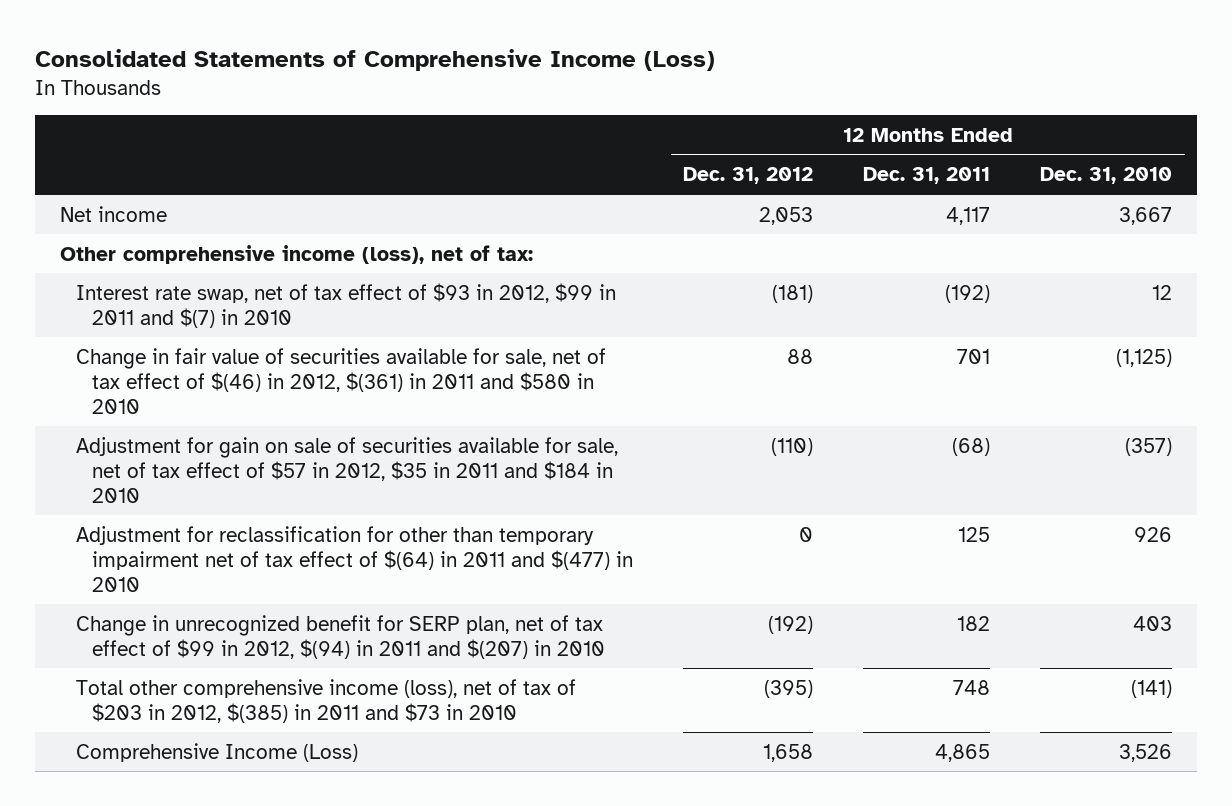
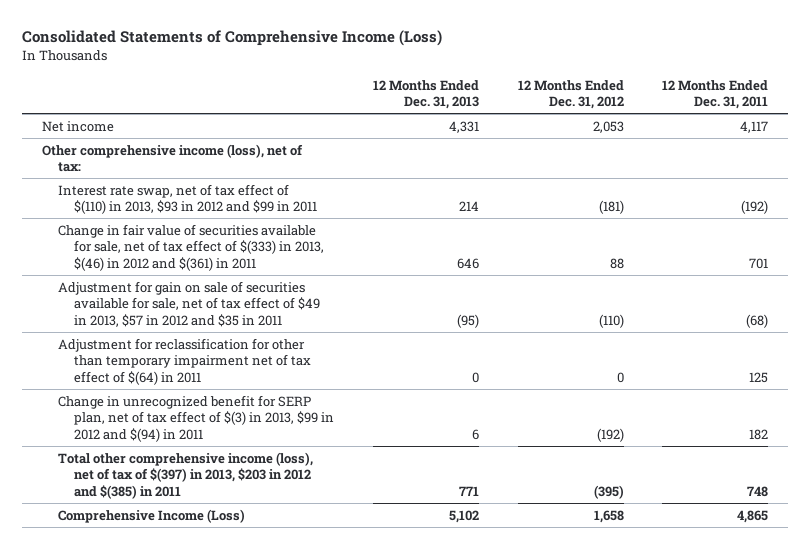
[1040,167,1173,185] Dec. 31, 2010 -> none
none -> [373,79,480,110] 12 Months Ended Dec. 31, 2013
[76,282,617,328] Interest rate swap, net of tax effect of $93 in 2012, $99 in 2011 and $(7) in 2010 -> [58,183,318,215] Interest rate swap, net of tax effect of $(110) in 2013, $93 in 2012 and $99 in 2011
[76,347,607,414] Change in fair value of securities available for sale, net of tax effect of $(46) in 2012, $(361) in 2011 and $580 in 2010 -> [58,223,325,271] Change in fair value of securities available for sale, net of tax effect of $(333) in 2013, $(46) in 2012 and $(361) in 2011
[76,436,619,503] Adjustment for gain on sale of securities available for sale, net of tax effect of $57 in 2012, $35 in 2011 and $184 in 2010 -> [58,280,321,327] Adjustment for gain on sale of securities available for sale, net of tax effect of $49 in 2013, $57 in 2012 and $35 in 2011
[76,525,634,592] Adjustment for reclassification for other than temporary impairment net of tax effect of $(64) in 2011 and $(477) in 2010 -> [58,337,312,385] Adjustment for reclassification for other than temporary impairment net of tax effect of $(64) in 2011
[76,614,606,659] Change in unrecognized benefit for SERP plan, net of tax effect of $99 in 2012, $(94) in 2011 and $(207) in 2010 -> [58,394,335,442] Change in unrecognized benefit for SERP plan, net of tax effect of $(3) in 2013, $99 in 2012 and $(94) in 2011
[76,678,577,723] Total other comprehensive income (loss), net of tax of $203 in 2012, $(385) in 2011 and $73 in 2010 -> [58,451,314,499] Total other comprehensive income (loss), net of tax of $(397) in 2013, $203 in 2012 and $(385) in 2011

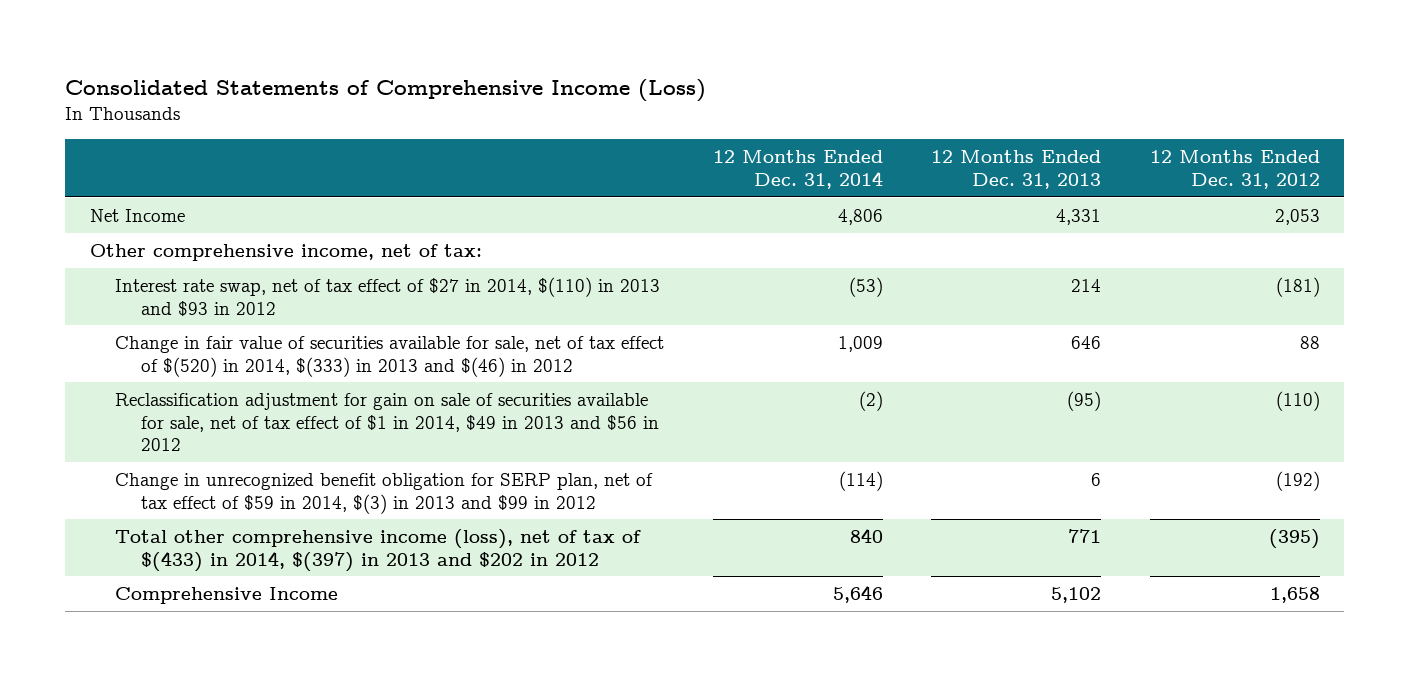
[662,79,769,110] 12 Months Ended Dec. 31, 2011 -> none
none -> [712,150,883,189] 12 Months Ended Dec. 31, 2014
[58,337,312,385] Adjustment for reclassification for other than temporary impairment net of tax effect of $(64) in 2011 -> none
[41,120,114,132] Net income -> [89,208,185,222] Net Income
[41,143,303,173] Other comprehensive income (loss), net of tax: -> [89,243,482,261] Other comprehensive income, net of tax:
[58,183,318,215] Interest rate swap, net of tax effect of $(110) in 2013, $93 in 2012 and $99 in 2011 -> [115,276,661,317] Interest rate swap, net of tax effect of $27 in 2014, $(110) in 2013 and $93 in 2012
[58,223,325,271] Change in fair value of securities available for sale, net of tax effect of $(333) in 2013, $(46) in 2012 and $(361) in 2011 -> [115,335,665,377] Change in fair value of securities available for sale, net of tax effect of $(520) in 2014, $(333) in 2013 and $(46) in 2012
[58,280,321,327] Adjustment for gain on sale of securities available for sale, net of tax effect of $49 in 2013, $57 in 2012 and $35 in 2011 -> [115,392,659,452] Reclassification adjustment for gain on sale of securities available for sale, net of tax effect of $1 in 2014, $49 in 2013 and $56 in 2012
[58,394,335,442] Change in unrecognized benefit for SERP plan, net of tax effect of $(3) in 2013, $99 in 2012 and $(94) in 2011 -> [115,472,654,514] Change in unrecognized benefit obligation for SERP plan, net of tax effect of $59 in 2014, $(3) in 2013 and $99 in 2012
[58,451,314,499] Total other comprehensive income (loss), net of tax of $(397) in 2013, $203 in 2012 and $(385) in 2011 -> [115,528,642,572] Total other comprehensive income (loss), net of tax of $(433) in 2014, $(397) in 2013 and $202 in 2012
[58,508,246,523] Comprehensive Income (Loss) -> [115,586,339,604] Comprehensive Income

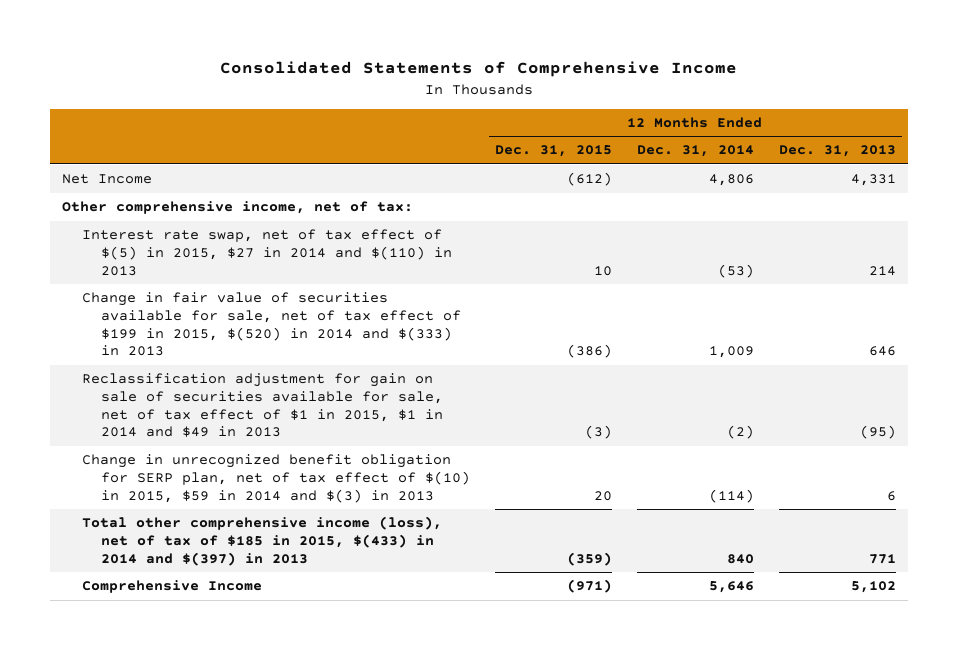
[65,78,707,102] Consolidated Statements of Comprehensive Income (Loss) -> [219,61,737,78] Consolidated Statements of Comprehensive Income
[1150,150,1321,189] 12 Months Ended Dec. 31, 2012 -> none
none -> [495,145,613,158] Dec. 31, 2015
[115,276,661,317] Interest rate swap, net of tax effect of $27 in 2014, $(110) in 2013 and $93 in 2012 -> [81,229,453,276] Interest rate swap, net of tax effect of $(5) in 2015, $27 in 2014 and $(110) in 2013
[115,335,665,377] Change in fair value of securities available for sale, net of tax effect of $(520) in 2014, $(333) in 2013 and $(46) in 2012 -> [81,292,462,357] Change in fair value of securities available for sale, net of tax effect of $199 in 2015, $(520) in 2014 and $(333) in 2013
[115,392,659,452] Reclassification adjustment for gain on sale of securities available for sale, net of tax effect of $1 in 2014, $49 in 2013 and $56 in 2012 -> [81,373,444,438] Reclassification adjustment for gain on sale of securities available for sale, net of tax effect of $1 in 2015, $1 in 2014 and $49 in 2013
[115,472,654,514] Change in unrecognized benefit obligation for SERP plan, net of tax effect of $59 in 2014, $(3) in 2013 and $99 in 2012 -> [81,454,471,503] Change in unrecognized benefit obligation for SERP plan, net of tax effect of $(10) in 2015, $59 in 2014 and $(3) in 2013
[115,528,642,572] Total other comprehensive income (loss), net of tax of $(433) in 2014, $(397) in 2013 and $202 in 2012 -> [81,516,442,566] Total other comprehensive income (loss), net of tax of $185 in 2015, $(433) in 2014 and $(397) in 2013

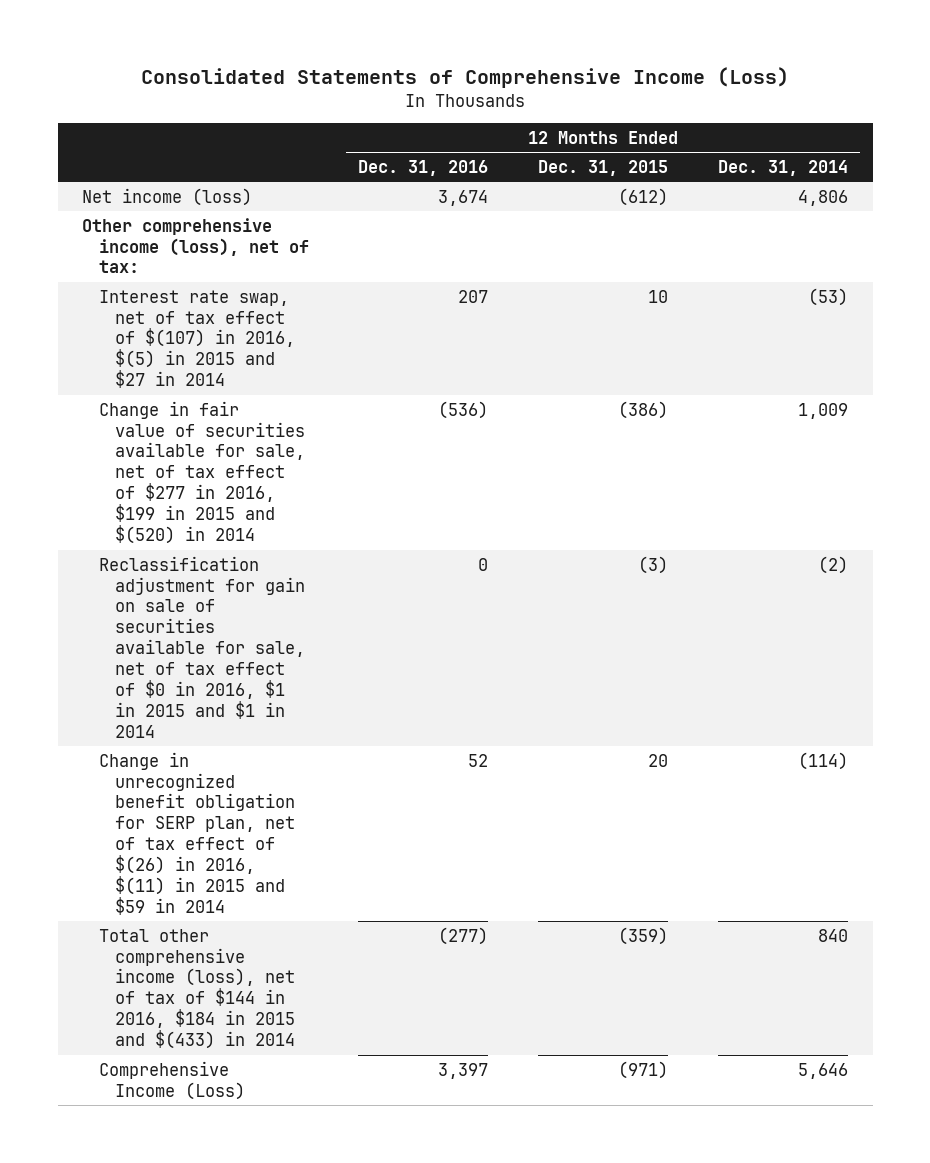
[219,61,737,78] Consolidated Statements of Comprehensive Income -> [141,66,790,88] Consolidated Statements of Comprehensive Income (Loss)
[778,145,896,158] Dec. 31, 2013 -> none
none -> [358,160,489,177] Dec. 31, 2016
[62,174,153,185] Net Income -> [82,187,253,206] Net income (loss)
[62,201,414,215] Other comprehensive income, net of tax: -> [82,217,309,274] Other comprehensive income (loss), net of tax:
[81,229,453,276] Interest rate swap, net of tax effect of $(5) in 2015, $27 in 2014 and $(110) in 2013 -> [98,289,295,389] Interest rate swap, net of tax effect of $(107) in 2016, $(5) in 2015 and $27 in 2014
[81,292,462,357] Change in fair value of securities available for sale, net of tax effect of $199 in 2015, $(520) in 2014 and $(333) in 2013 -> [98,400,305,545] Change in fair value of securities available for sale, net of tax effect of $277 in 2016, $199 in 2015 and $(520) in 2014
[81,373,444,438] Reclassification adjustment for gain on sale of securities available for sale, net of tax effect of $1 in 2015, $1 in 2014 and $49 in 2013 -> [98,555,305,739] Reclassification adjustment for gain on sale of securities available for sale, net of tax effect of $0 in 2016, $1 in 2015 and $1 in 2014
[81,454,471,503] Change in unrecognized benefit obligation for SERP plan, net of tax effect of $(10) in 2015, $59 in 2014 and $(3) in 2013 -> [98,751,295,916] Change in unrecognized benefit obligation for SERP plan, net of tax effect of $(26) in 2016, $(11) in 2015 and $59 in 2014
[81,516,442,566] Total other comprehensive income (loss), net of tax of $185 in 2015, $(433) in 2014 and $(397) in 2013 -> [98,928,295,1050] Total other comprehensive income (loss), net of tax of $144 in 2016, $184 in 2015 and $(433) in 2014
[81,580,262,594] Comprehensive Income -> [98,1060,245,1100] Comprehensive Income (Loss)

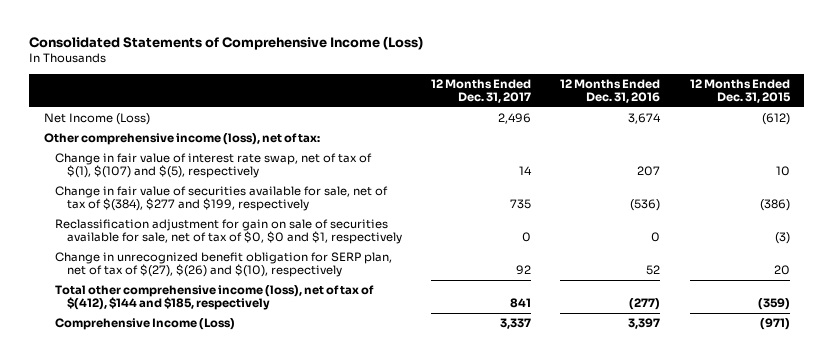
[717,160,848,177] Dec. 31, 2014 -> none
none -> [430,78,531,103] 12 Months Ended Dec. 31, 2017
[82,187,253,206] Net income (loss) -> [43,113,150,126] Net Income (Loss)
[98,289,295,389] Interest rate swap, net of tax effect of $(107) in 2016, $(5) in 2015 and $27 in 2014 -> [55,153,373,179] Change in fair value of interest rate swap, net of tax of $(1), $(107) and $(5), respectively
[98,400,305,545] Change in fair value of securities available for sale, net of tax effect of $277 in 2016, $199 in 2015 and $(520) in 2014 -> [55,186,389,212] Change in fair value of securities available for sale, net of tax of $(384), $277 and $199, respectively
[98,555,305,739] Reclassification adjustment for gain on sale of securities available for sale, net of tax effect of $0 in 2016, $1 in 2015 and $1 in 2014 -> [55,219,402,245] Reclassification adjustment for gain on sale of securities available for sale, net of tax of $0, $0 and $1, respectively
[98,751,295,916] Change in unrecognized benefit obligation for SERP plan, net of tax effect of $(26) in 2016, $(11) in 2015 and $59 in 2014 -> [55,252,393,278] Change in unrecognized benefit obligation for SERP plan, net of tax of $(27), $(26) and $(10), respectively
[98,928,295,1050] Total other comprehensive income (loss), net of tax of $144 in 2016, $184 in 2015 and $(433) in 2014 -> [55,285,375,311] Total other comprehensive income (loss), net of tax of $(412), $144 and $185, respectively

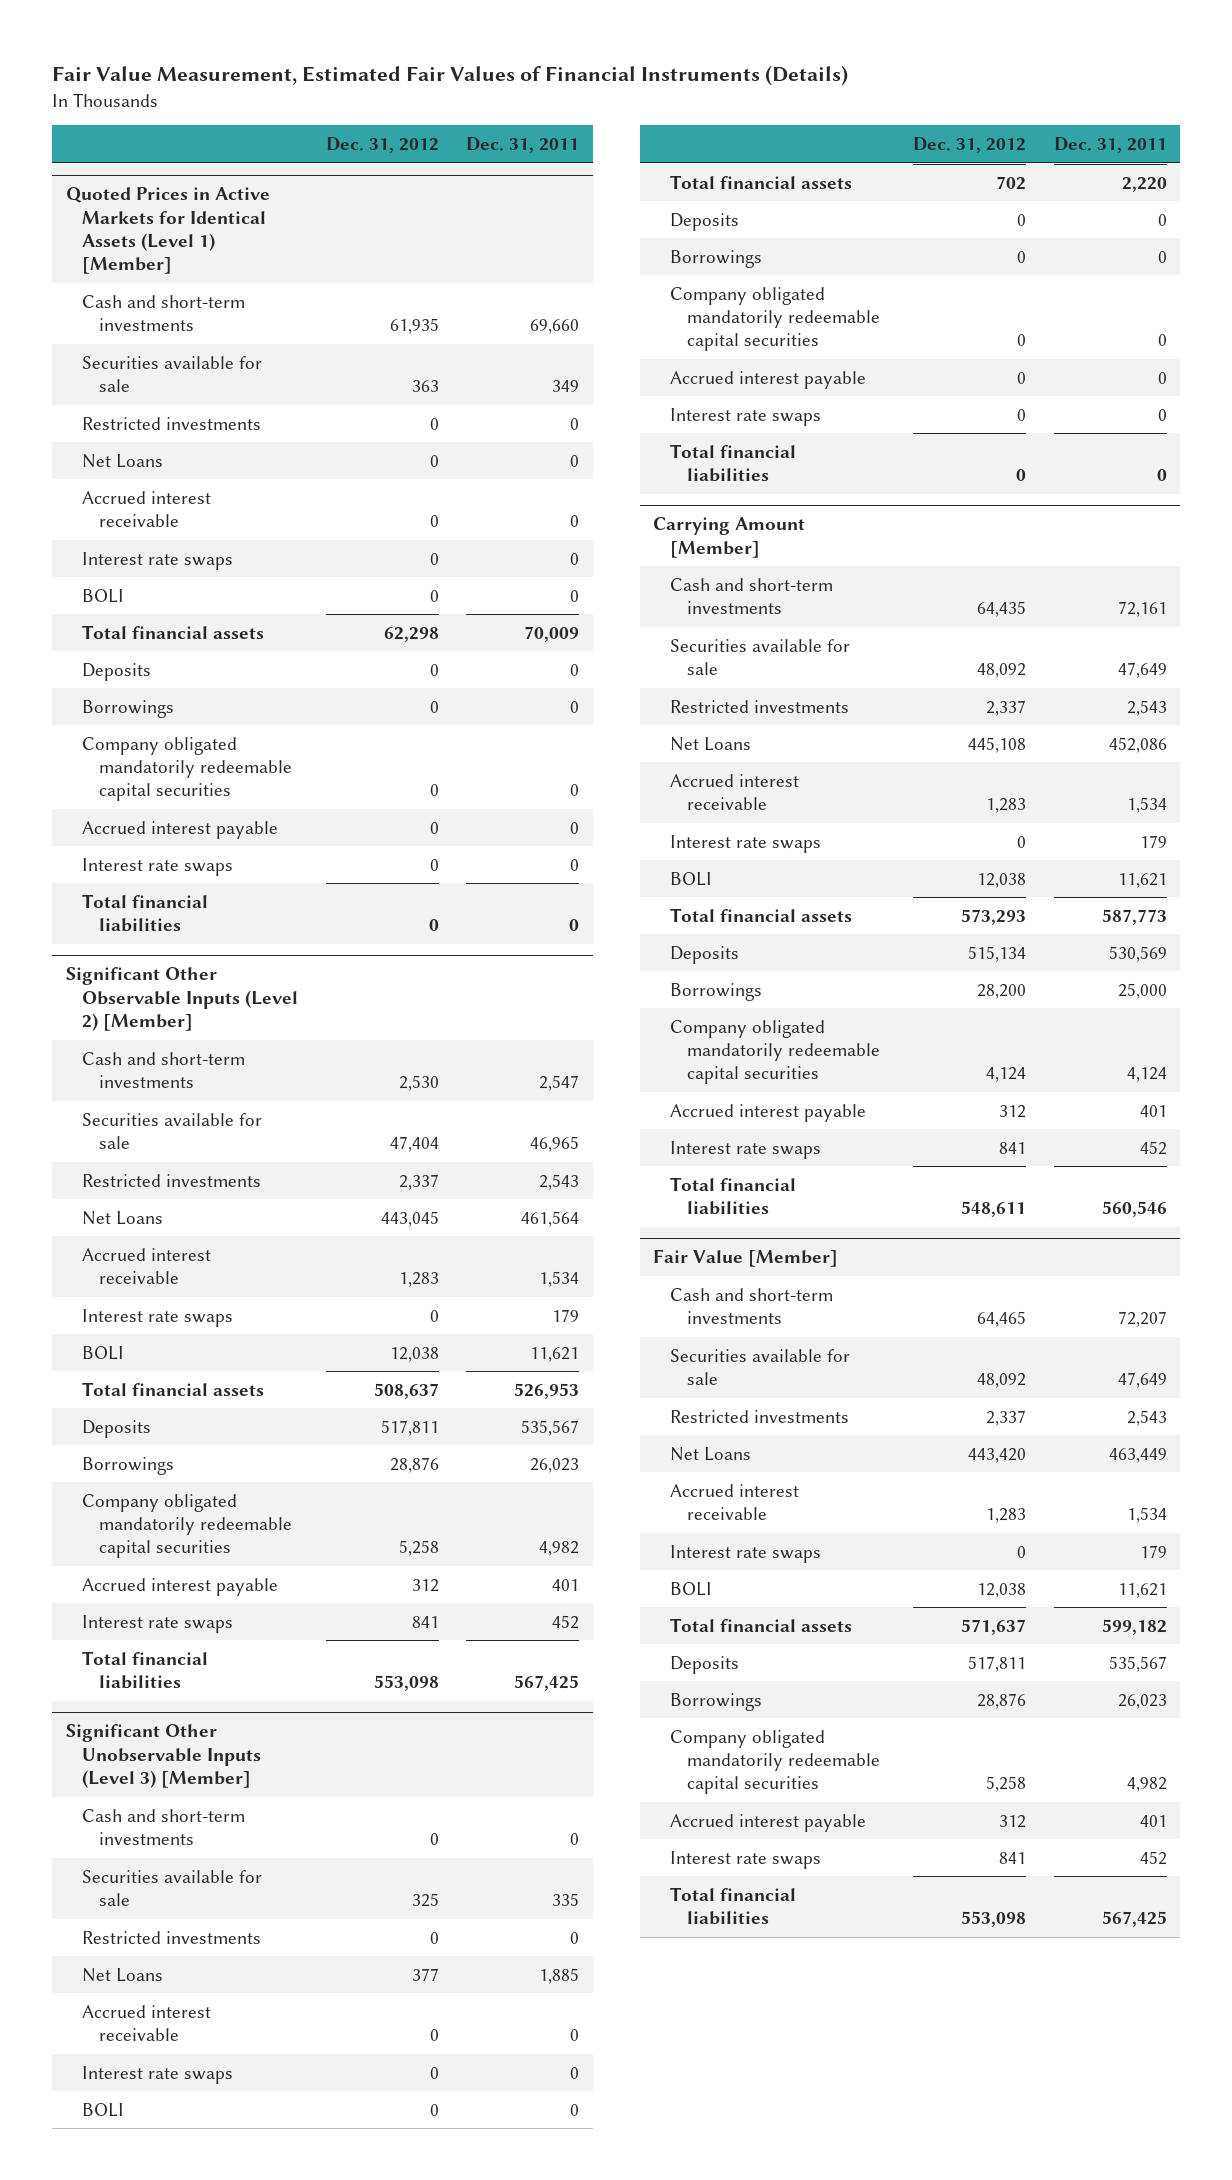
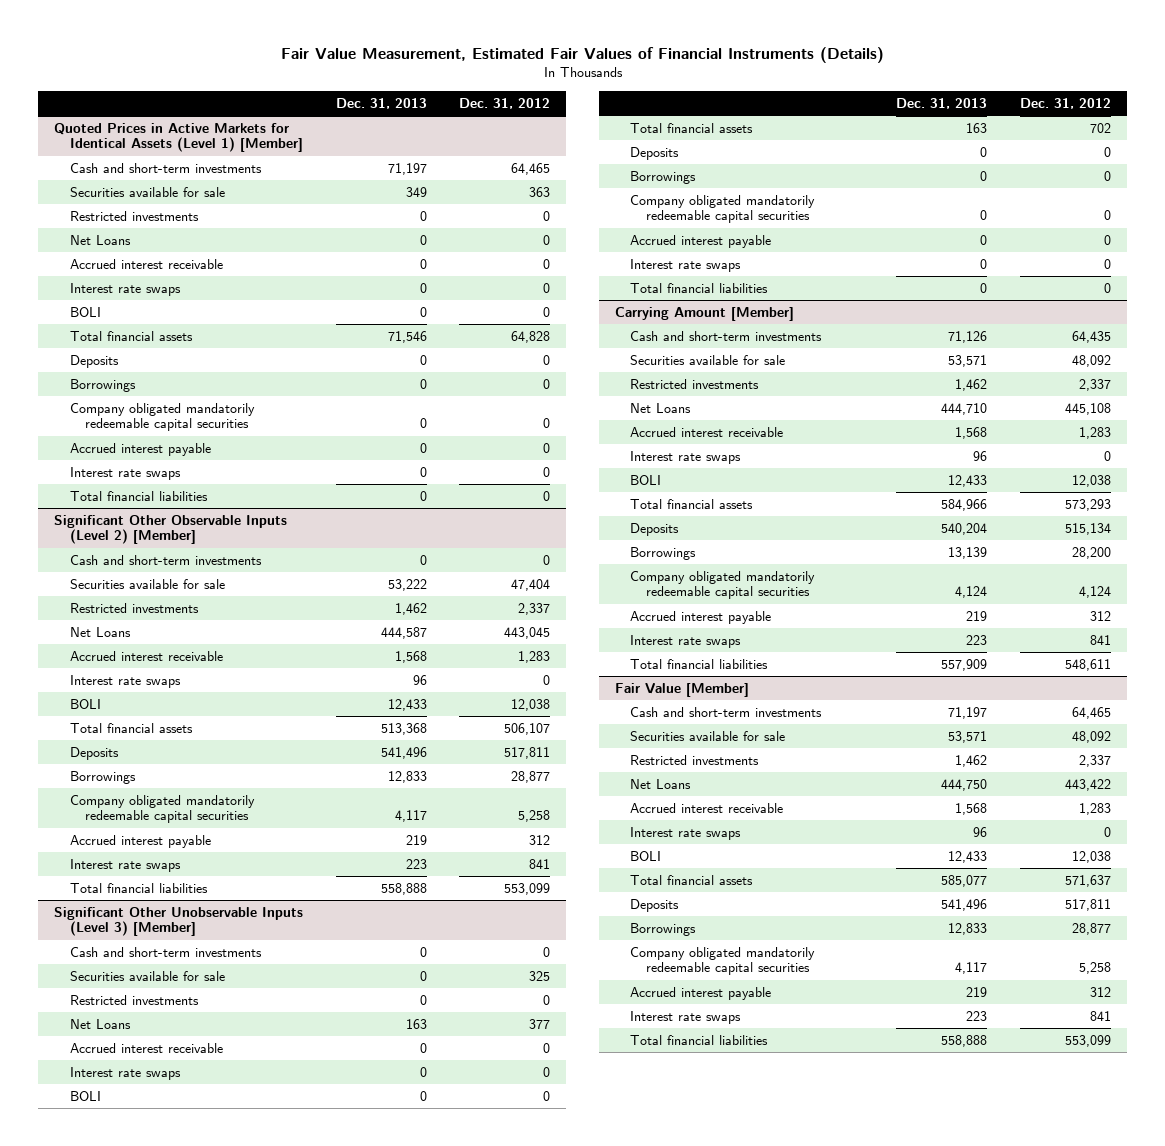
[466,137,580,154] Dec. 31, 2011 -> none
none -> [335,97,427,109] Dec. 31, 2013
[389,318,439,335] 61,935 -> [510,162,550,175] 64,465
[383,626,439,642] 62,298 -> [510,330,550,343] 64,828
[398,1075,439,1092] 2,530 -> [542,554,550,565] 0
[373,1382,439,1399] 508,637 -> [503,722,550,735] 506,107
[389,1456,439,1473] 28,876 -> [510,770,550,783] 28,877
[373,1675,439,1692] 553,098 -> [503,882,550,895] 553,099
[968,1447,1027,1463] 443,420 -> [1064,778,1111,791] 443,422
[977,1692,1027,1709] 28,876 -> [1071,922,1111,935] 28,877
[961,1911,1027,1928] 553,098 -> [1064,1034,1111,1047] 553,099

